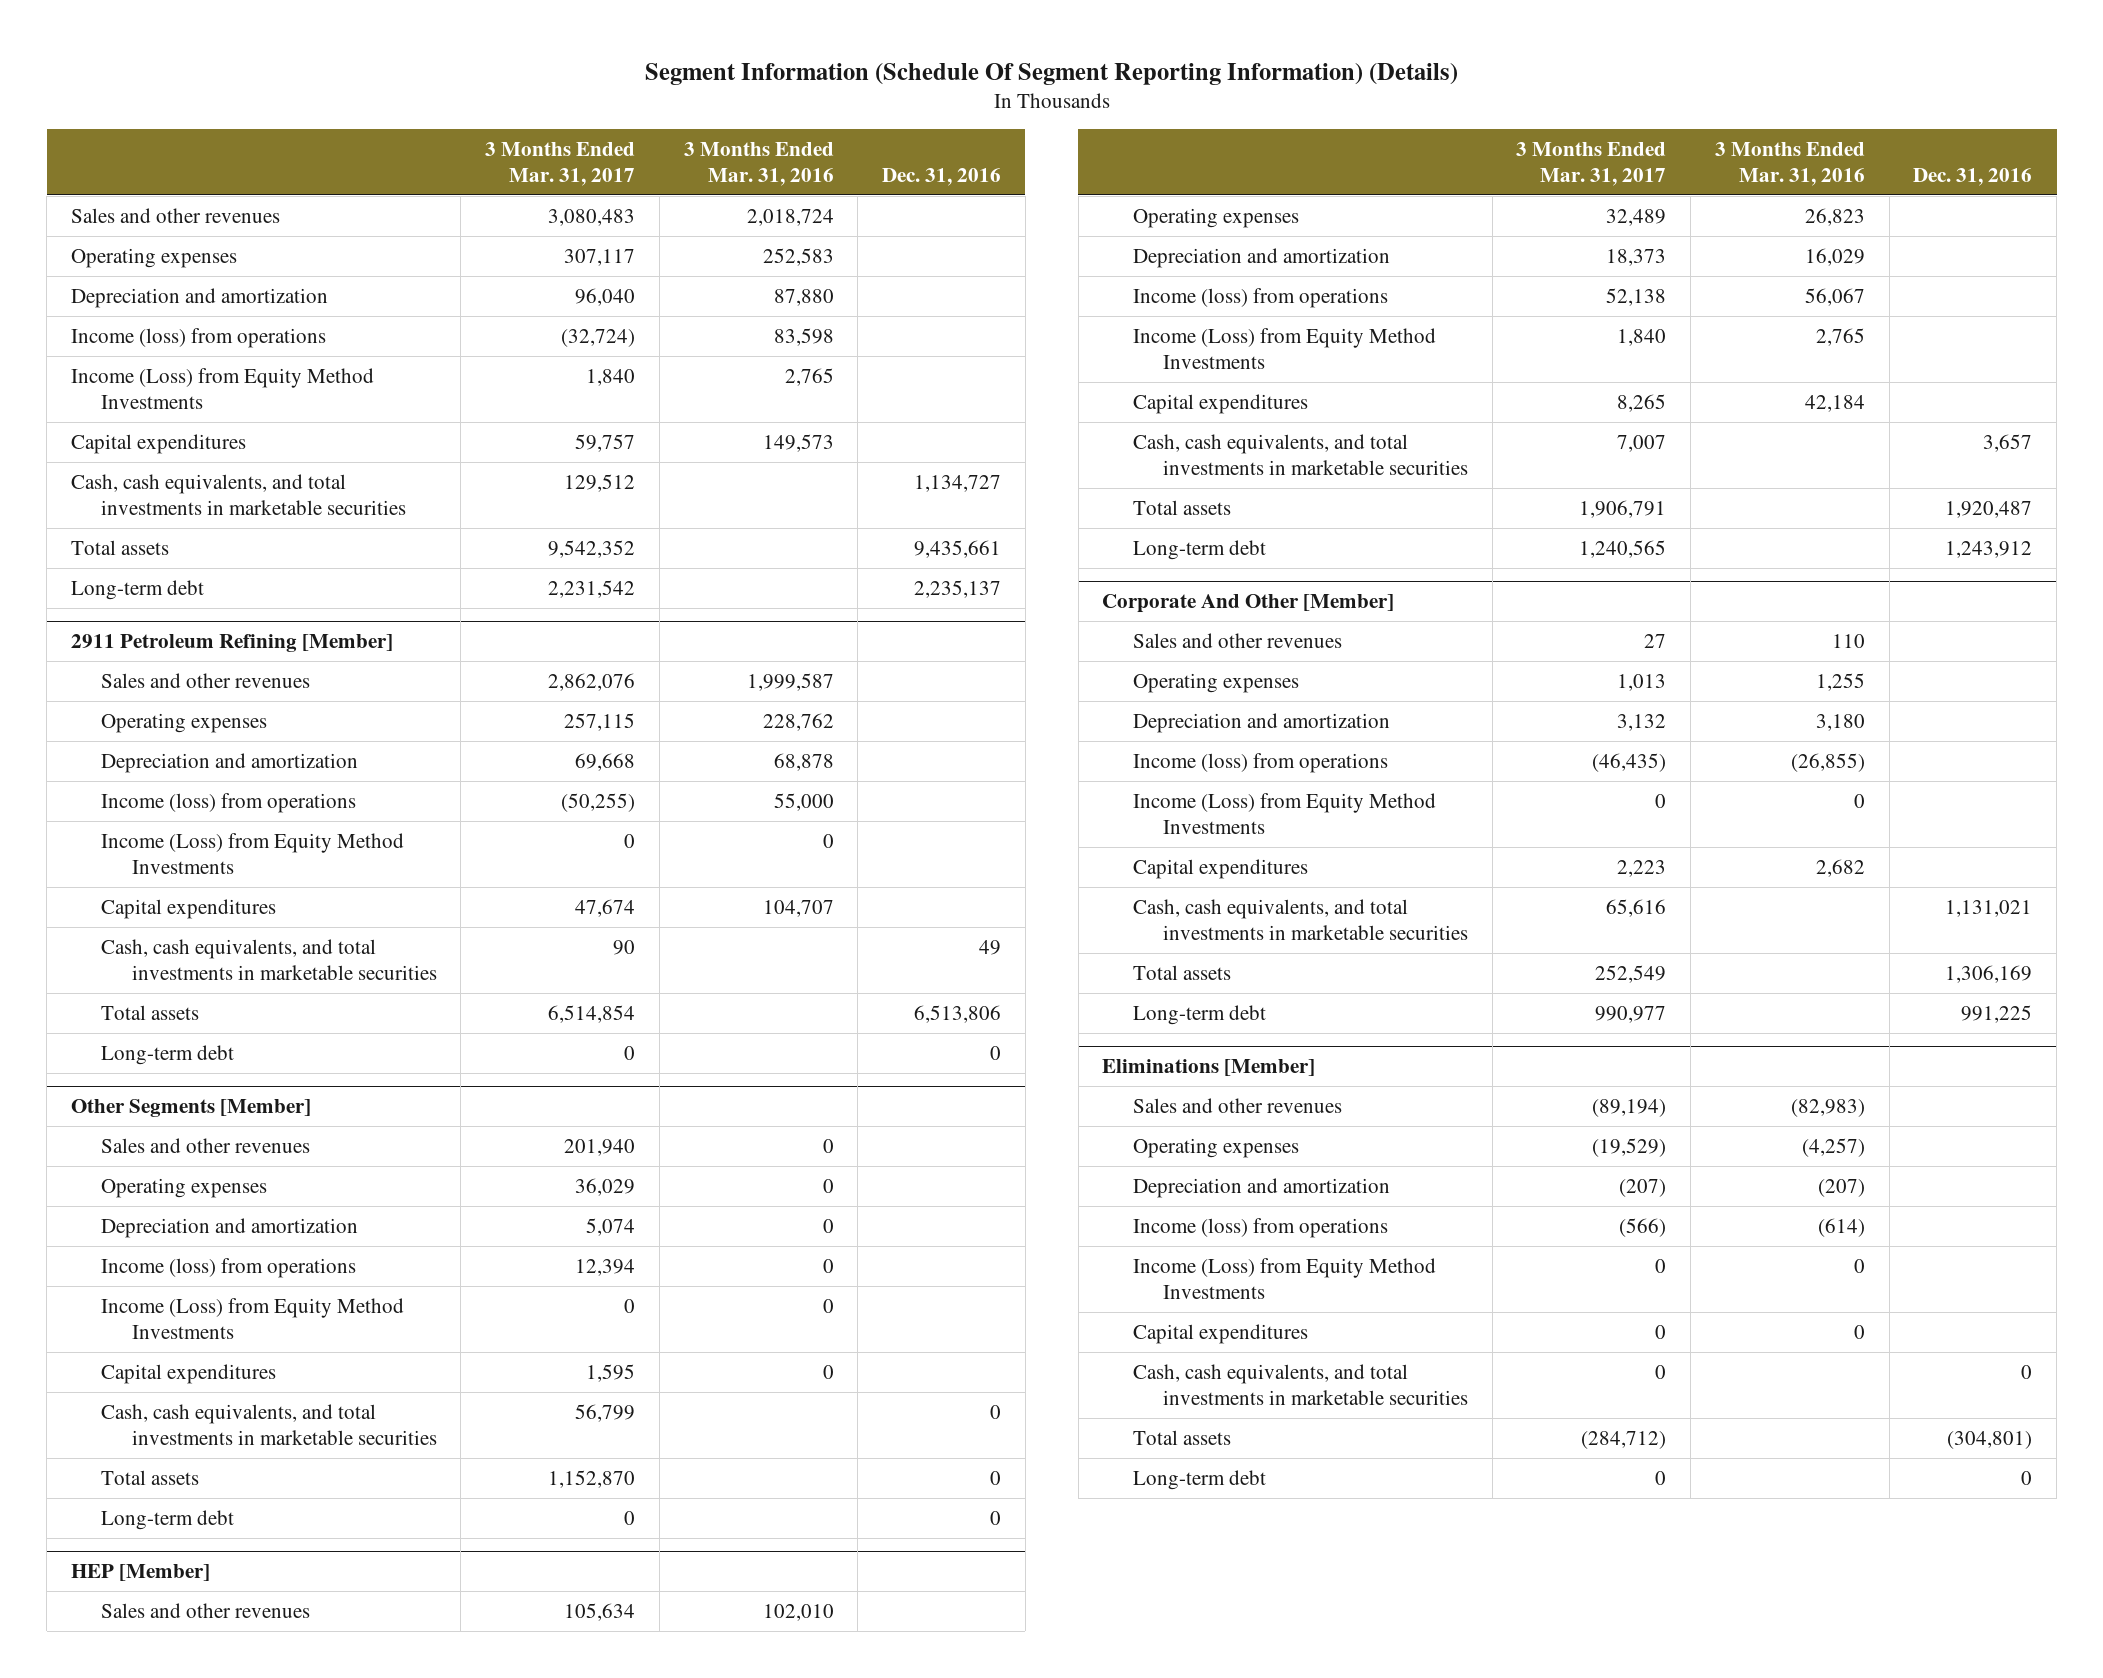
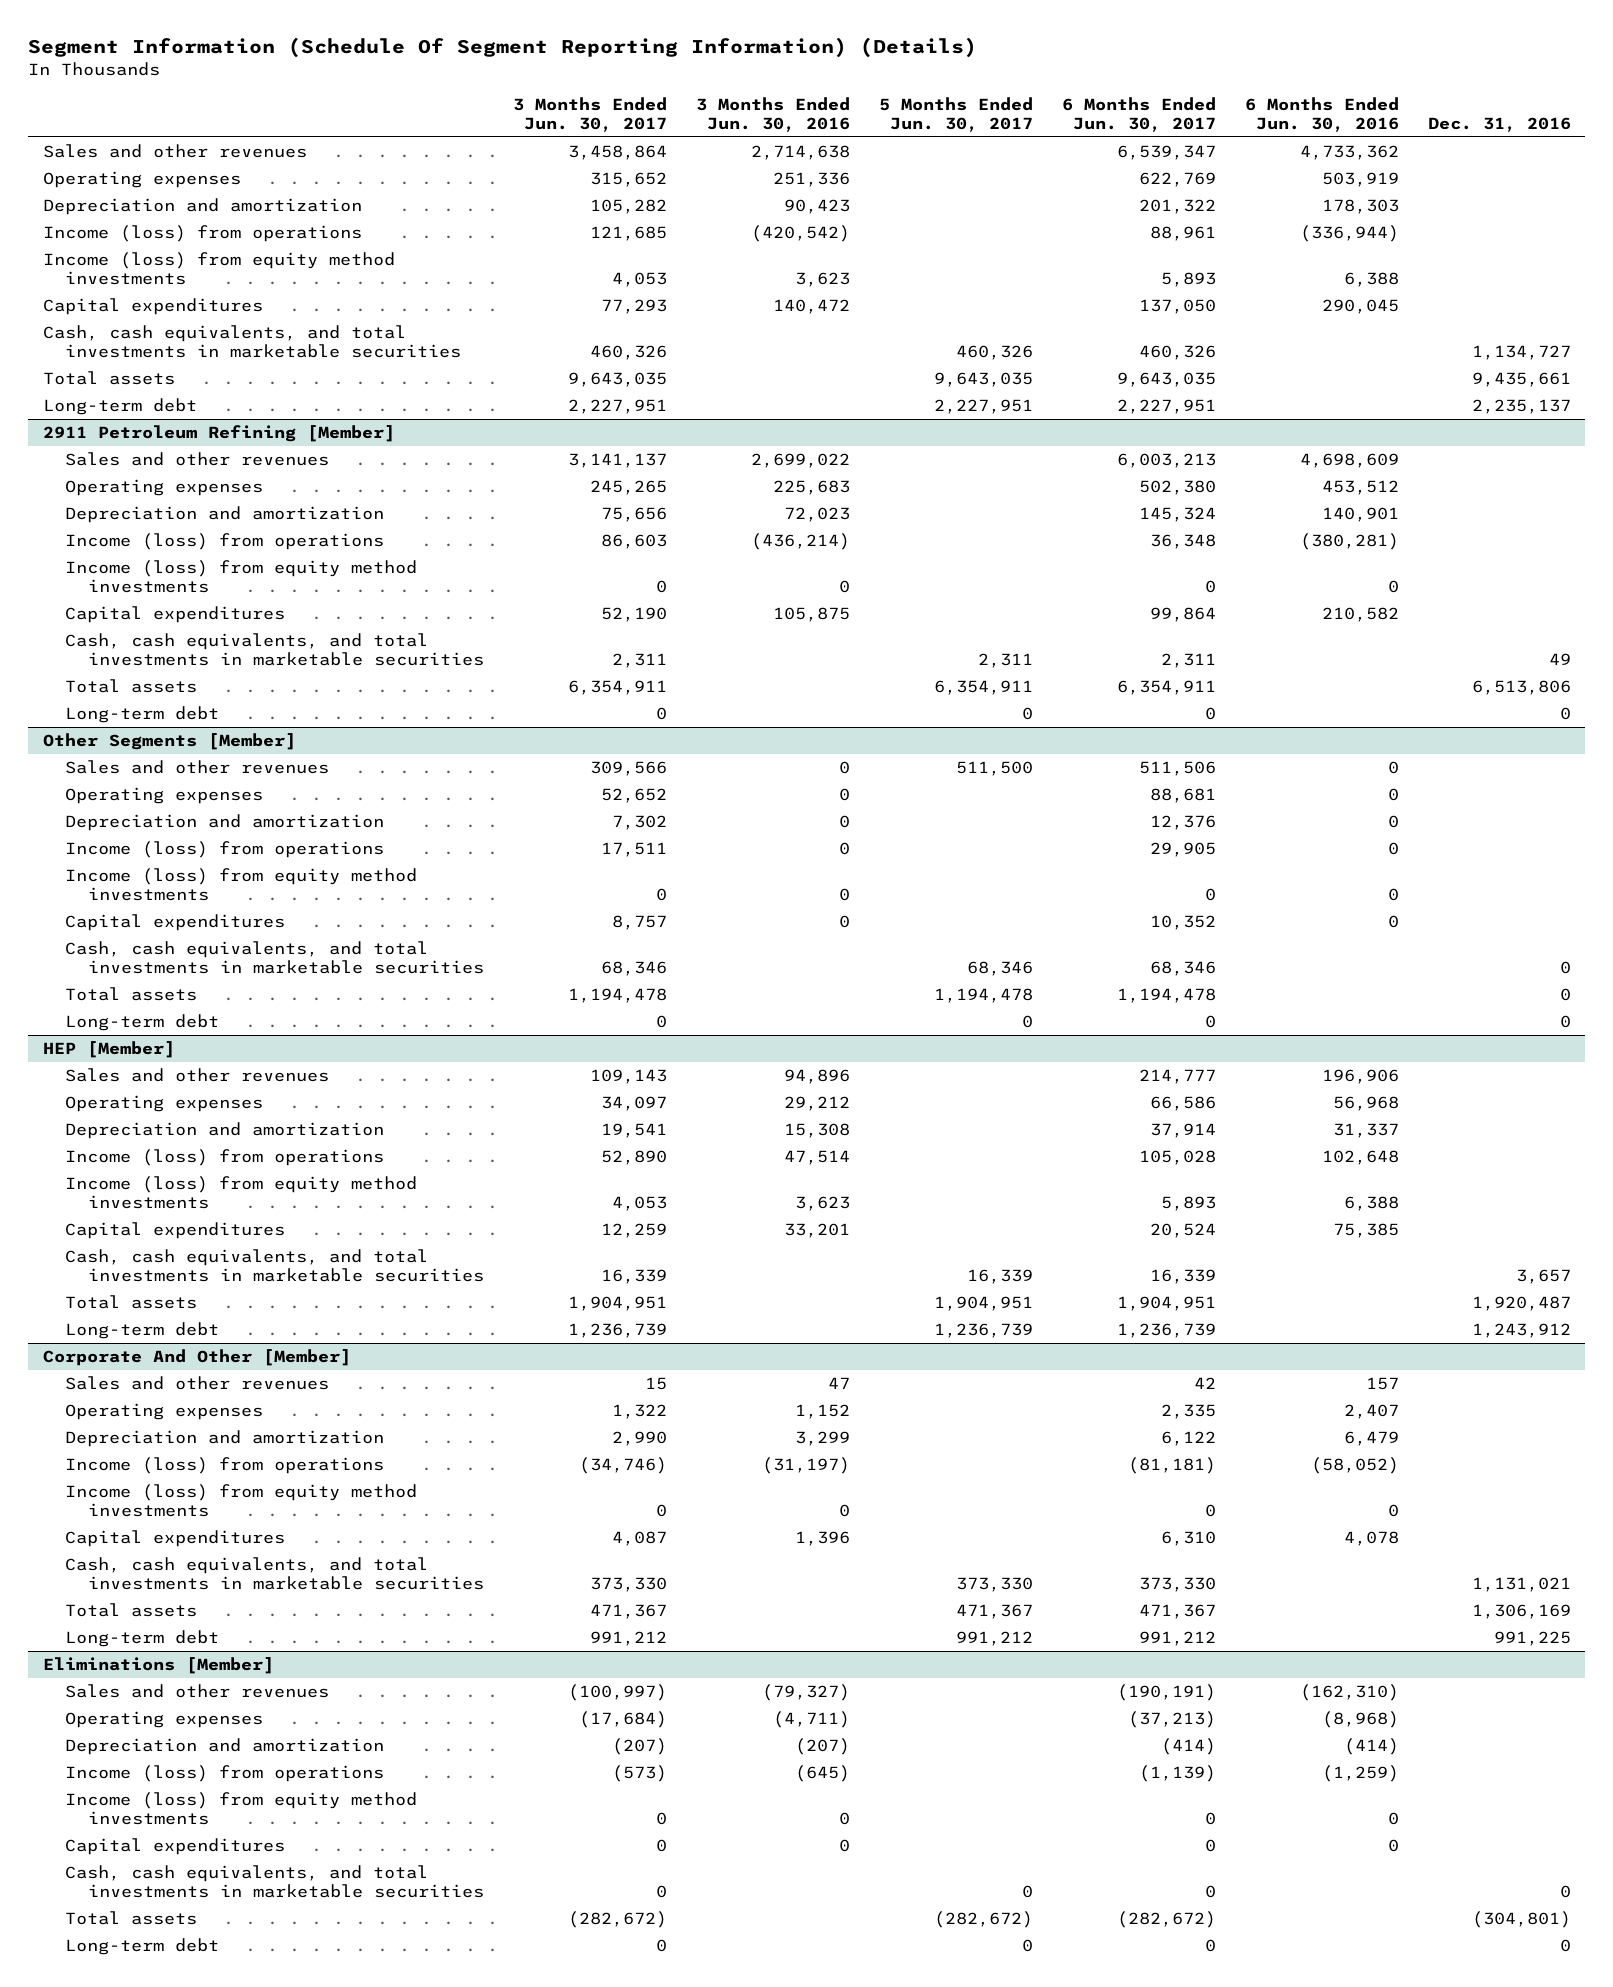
[485,141,636,186] 3 Months Ended Mar. 31, 2017 -> none
[683,141,834,186] 3 Months Ended Mar. 31, 2016 -> none
none -> [512,96,667,132] 3 Months Ended Jun. 30, 2017
none -> [695,96,850,132] 3 Months Ended Jun. 30, 2016
none -> [878,96,1033,132] 5 Months Ended Jun. 30, 2017
none -> [1061,96,1216,132] 6 Months Ended Jun. 30, 2017
none -> [1244,96,1399,132] 6 Months Ended Jun. 30, 2016
[70,367,374,409] Income (Loss) from Equity Method Investments -> [42,252,395,286] Income (loss) from equity method investments
[101,832,405,874] Income (Loss) from Equity Method Investments -> [65,560,418,594] Income (loss) from equity method investments
[101,1297,405,1339] Income (Loss) from Equity Method Investments -> [65,868,418,902] Income (loss) from equity method investments
[1132,327,1436,369] Income (Loss) from Equity Method Investments -> [65,1176,418,1210] Income (loss) from equity method investments
[1132,792,1436,834] Income (Loss) from Equity Method Investments -> [65,1484,418,1518] Income (loss) from equity method investments
[1132,1257,1436,1299] Income (Loss) from Equity Method Investments -> [65,1792,418,1826] Income (loss) from equity method investments

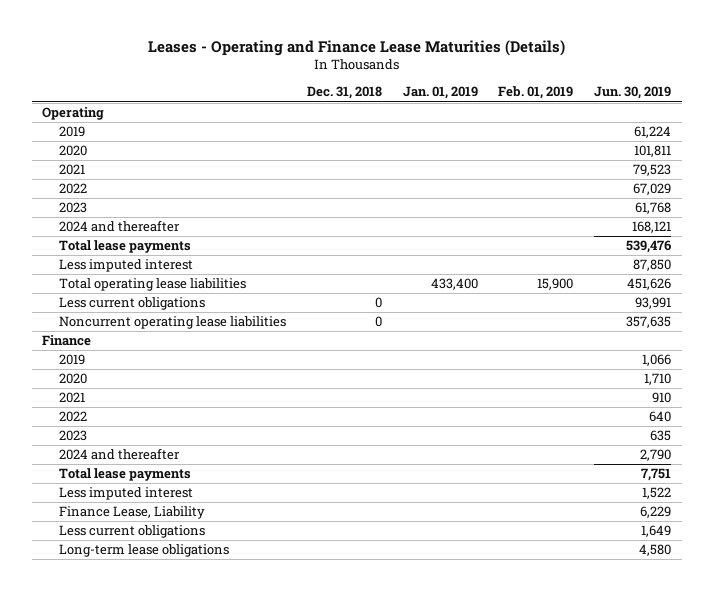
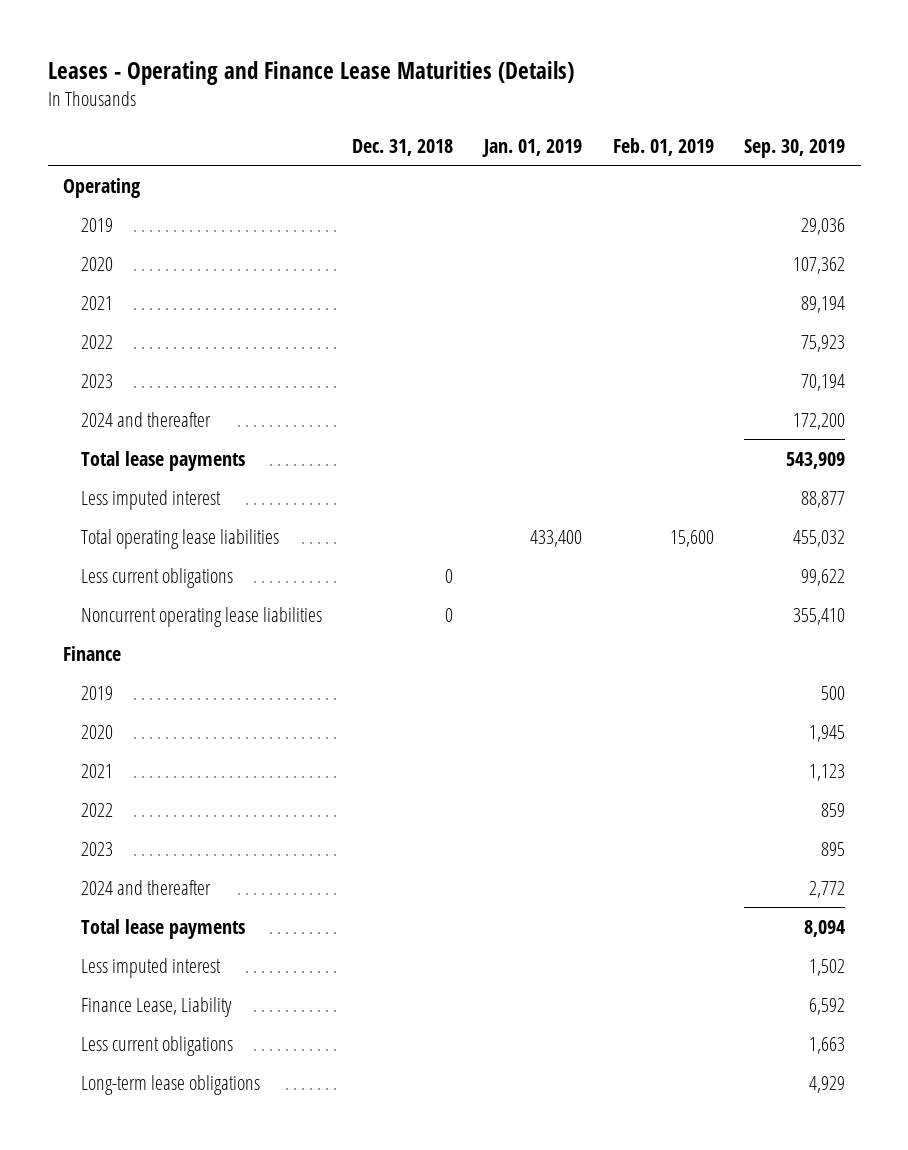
[594,86,672,100] Jun. 30, 2019 -> none
none -> [744,139,846,159] Sep. 30, 2019
[537,278,574,291] 15,900 -> [669,529,714,547] 15,600

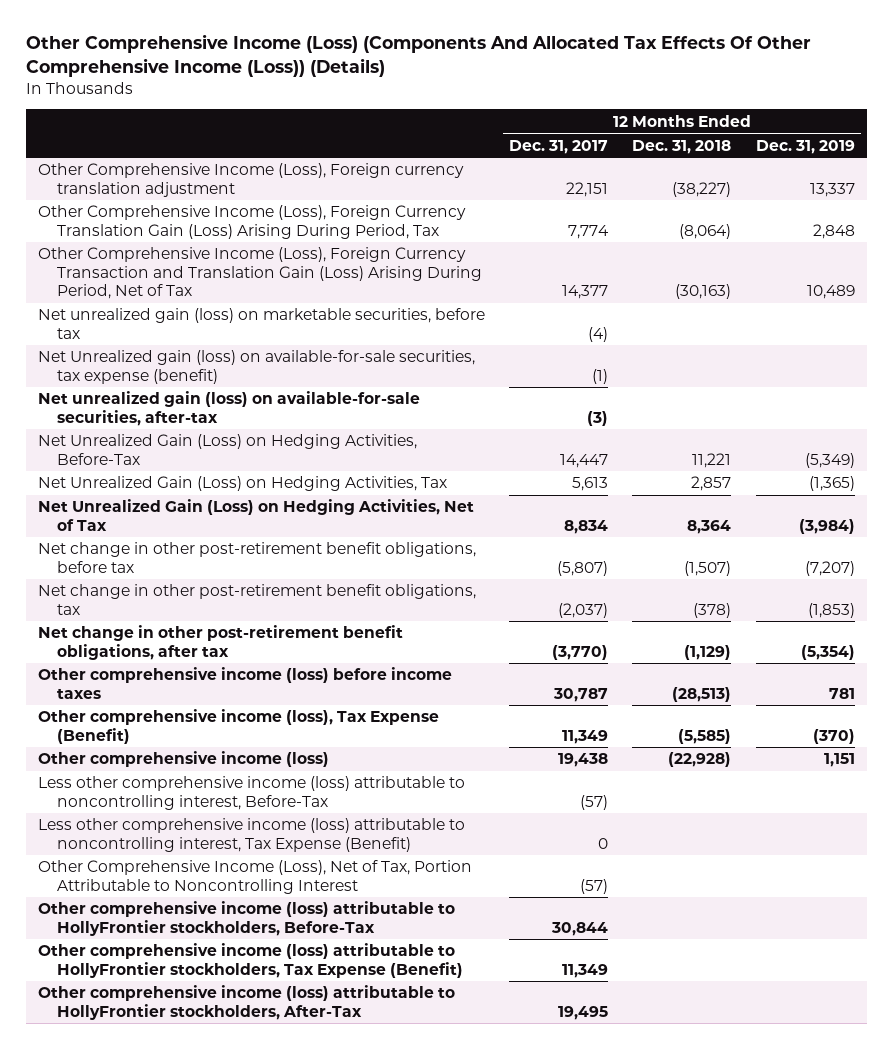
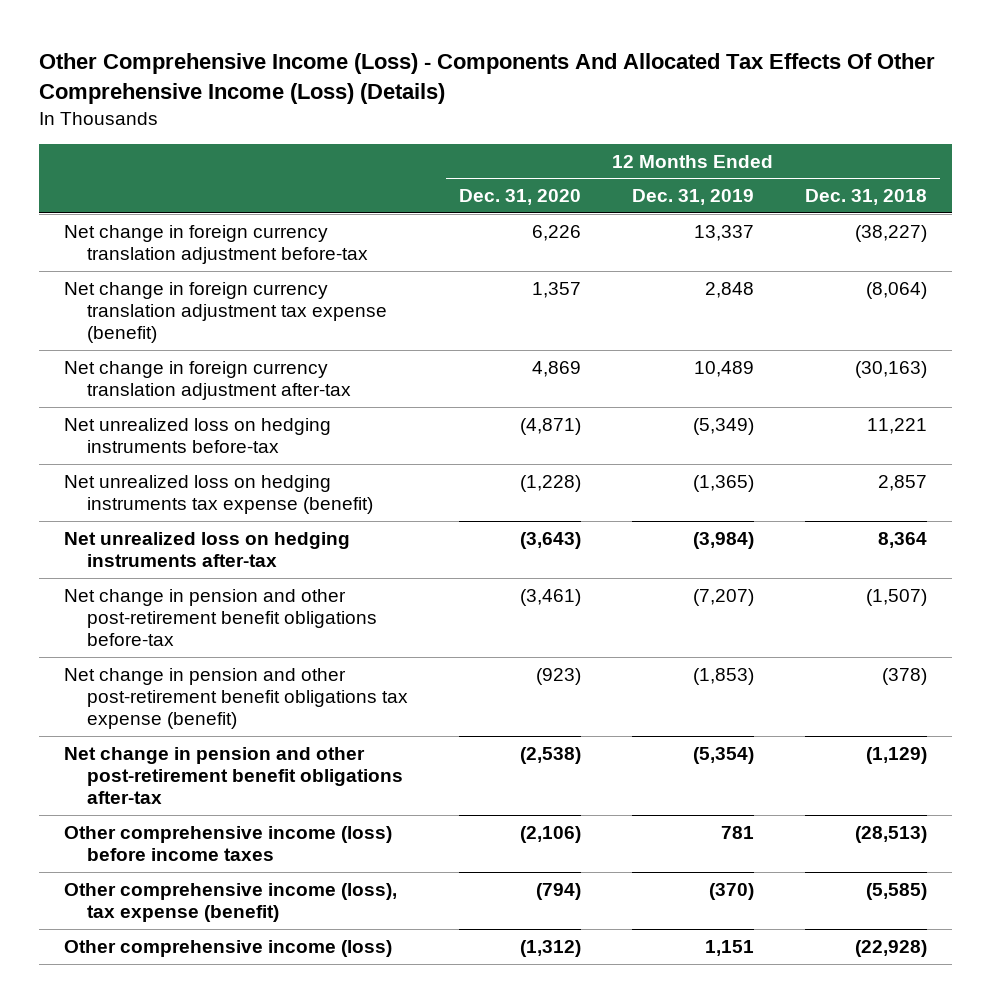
[25,34,811,78] Other Comprehensive Income (Loss) (Components And Allocated Tax Effects Of Other Comprehensive Income (Loss)) (Details) -> [38,52,935,104] Other Comprehensive Income (Loss) - Components And Allocated Tax Effects Of Other Comprehensive Income (Loss) (Details)
[509,139,609,154] Dec. 31, 2017 -> none
none -> [459,189,582,206] Dec. 31, 2020
[37,308,485,339] Net unrealized gain (loss) on marketable securities, before tax -> none
[37,350,475,384] Net Unrealized gain (loss) on available-for-sale securities, tax expense (benefit) -> none
[37,391,420,426] Net unrealized gain (loss) on available-for-sale securities, after-tax -> none
[37,163,464,197] Other Comprehensive Income (Loss), Foreign currency translation adjustment -> [64,224,369,264] Net change in foreign currency translation adjustment before-tax
[37,205,466,239] Other Comprehensive Income (Loss), Foreign Currency Translation Gain (Loss) Arising During Period, Tax -> [64,281,388,344] Net change in foreign currency translation adjustment tax expense (benefit)
[37,247,482,300] Other Comprehensive Income (Loss), Foreign Currency Transaction and Translation Gain (Loss) Arising During Period, Net of Tax -> [64,360,352,400] Net change in foreign currency translation adjustment after-tax
[37,434,417,465] Net Unrealized Gain (Loss) on Hedging Activities, Before-Tax -> [64,417,332,453] Net unrealized loss on hedging instruments before-tax
[37,476,447,492] Net Unrealized Gain (Loss) on Hedging Activities, Tax -> [64,474,374,514] Net unrealized loss on hedging instruments tax expense (benefit)
[37,499,474,531] Net Unrealized Gain (Loss) on Hedging Activities, Net of Tax -> [64,531,351,567] Net unrealized loss on hedging instruments after-tax
[37,542,476,573] Net change in other post-retirement benefit obligations, before tax -> [64,588,378,647] Net change in pension and other post-retirement benefit obligations before-tax
[37,584,476,615] Net change in other post-retirement benefit obligations, tax -> [64,667,409,730] Net change in pension and other post-retirement benefit obligations tax expense (benefit)
[37,625,403,660] Net change in other post-retirement benefit obligations, after tax -> [64,746,404,805] Net change in pension and other post-retirement benefit obligations after-tax
[37,709,439,744] Other comprehensive income (loss), Tax Expense (Benefit) -> [64,882,398,922] Other comprehensive income (loss), tax expense (benefit)
[37,776,465,810] Less other comprehensive income (loss) attributable to noncontrolling interest, Before-Tax -> none
[37,818,465,852] Less other comprehensive income (loss) attributable to noncontrolling interest, Tax Expense (Benefit) -> none
[37,860,472,894] Other Comprehensive Income (Loss), Net of Tax, Portion Attributable to Noncontrolling Interest -> none
[37,901,455,936] Other comprehensive income (loss) attributable to HollyFrontier stockholders, Before-Tax -> none
[37,943,463,978] Other comprehensive income (loss) attributable to HollyFrontier stockholders, Tax Expense (Benefit) -> none
[37,985,455,1020] Other comprehensive income (loss) attributable to HollyFrontier stockholders, After-Tax -> none

